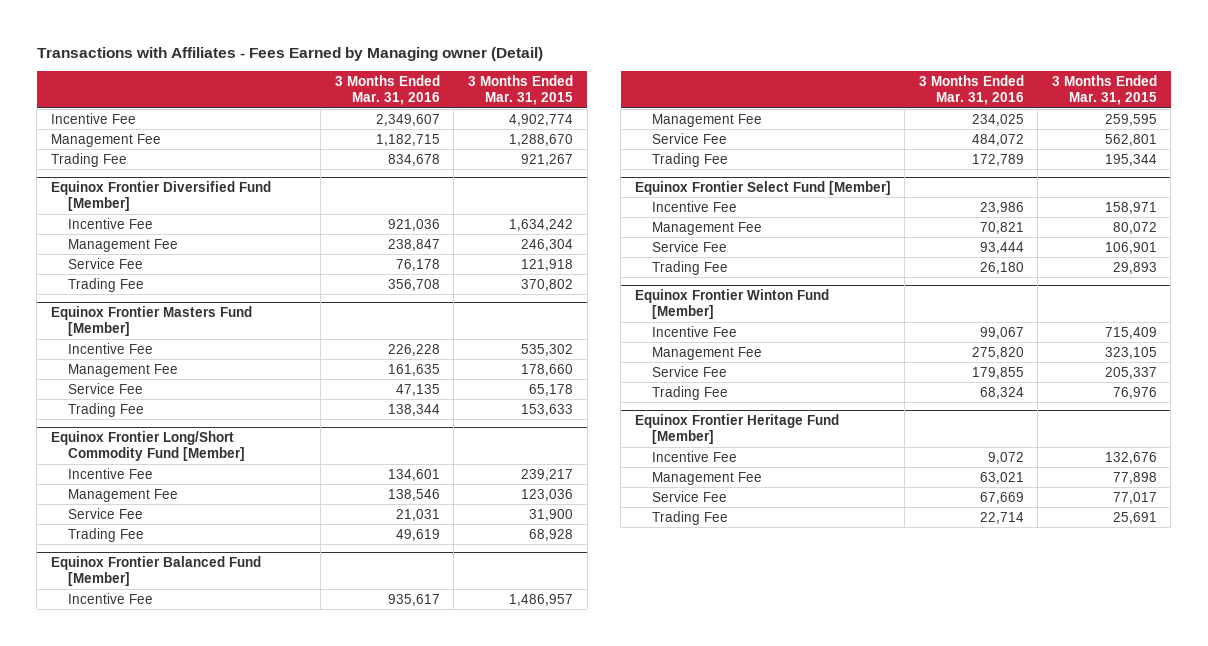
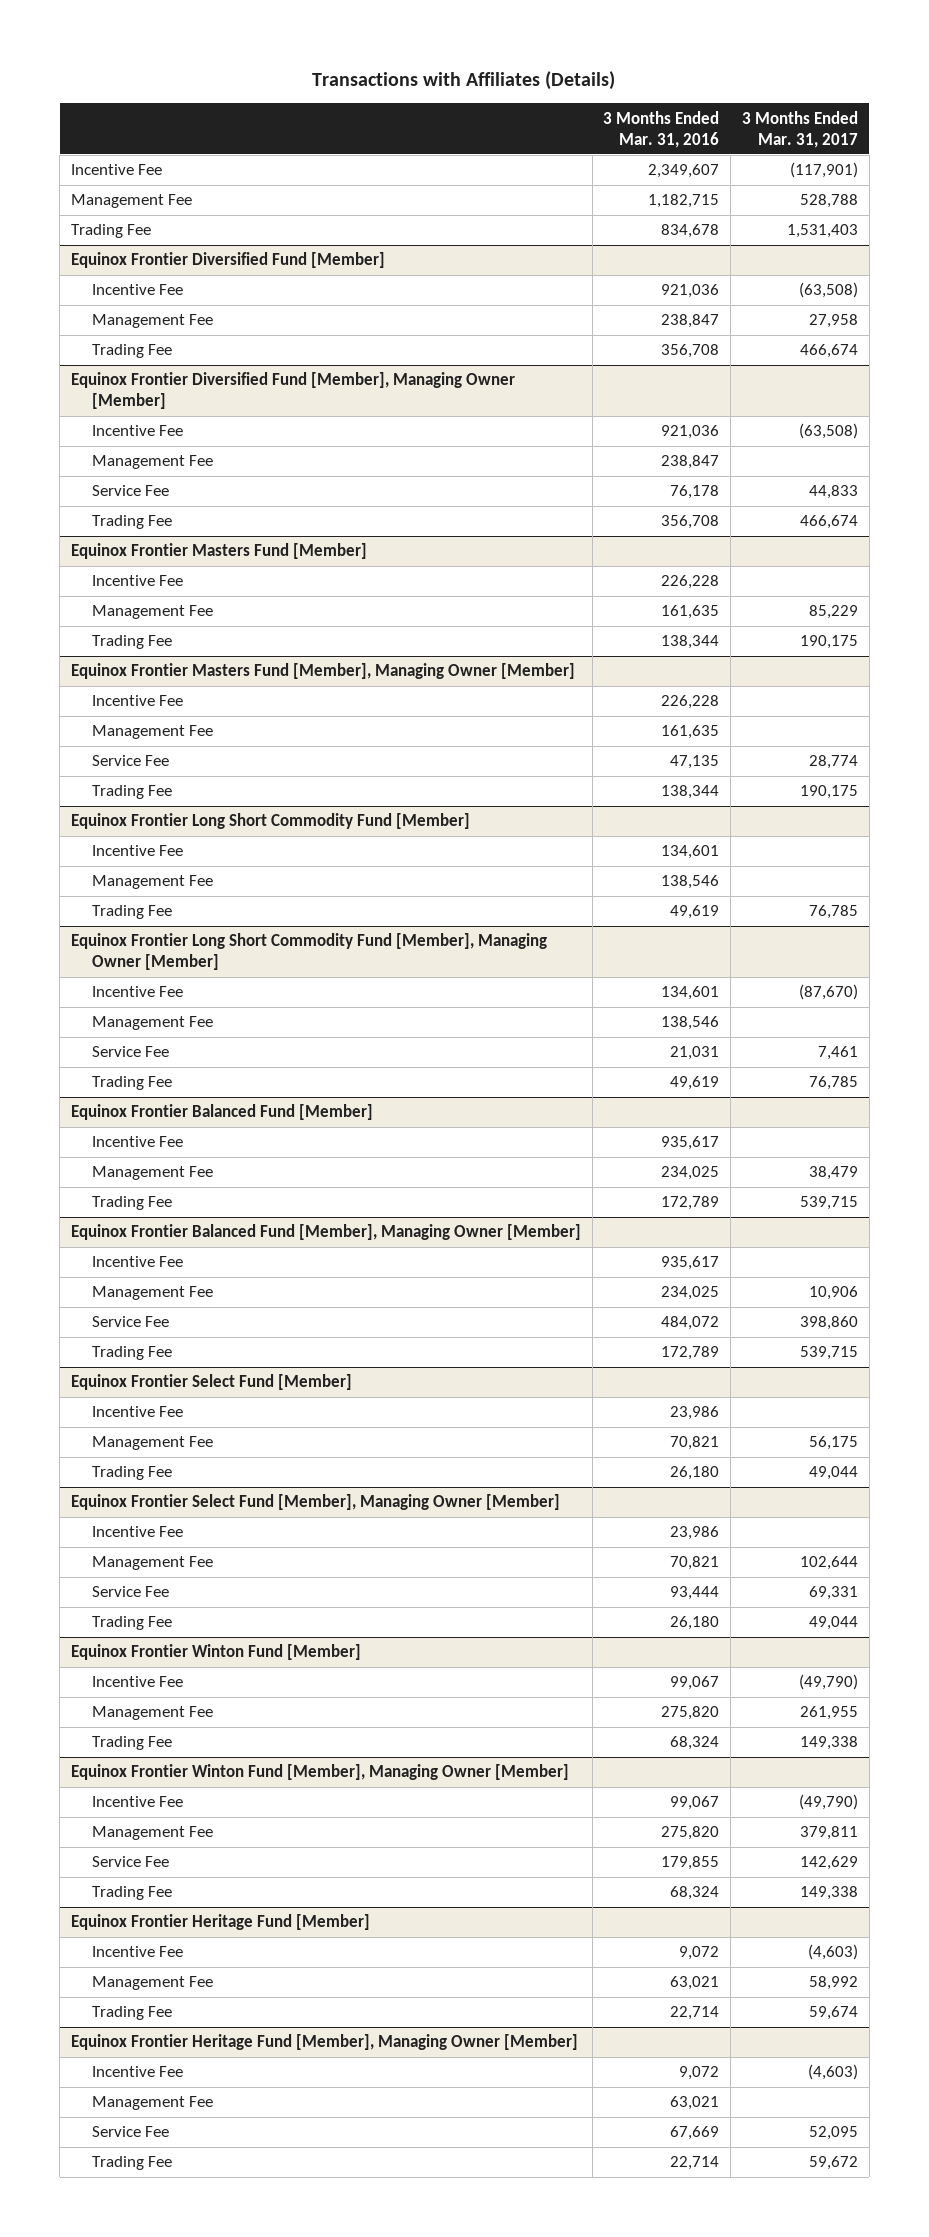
[36,46,543,61] Transactions with Affiliates - Fees Earned by Managing owner (Detail) -> [312,71,616,91] Transactions with Affiliates (Details)
[467,74,573,106] 3 Months Ended Mar. 31, 2015 -> none
none -> [741,110,858,148] 3 Months Ended Mar. 31, 2017
none -> [92,344,173,359] Trading Fee
none -> [70,372,515,410] Equinox Frontier Diversified Fund [Member], Managing Owner [Member]
none -> [92,425,184,437] Incentive Fee
none -> [92,455,214,470] Management Fee
none -> [92,635,173,650] Trading Fee
none -> [70,663,575,680] Equinox Frontier Masters Fund [Member], Managing Owner [Member]
none -> [92,695,184,707] Incentive Fee
none -> [92,725,214,740] Management Fee
[50,430,245,462] Equinox Frontier Long/Short Commodity Fund [Member] -> [70,813,470,830] Equinox Frontier Long Short Commodity Fund [Member]
none -> [92,905,173,920] Trading Fee
none -> [70,933,547,971] Equinox Frontier Long Short Commodity Fund [Member], Managing Owner [Member]
none -> [92,986,184,998] Incentive Fee
none -> [92,1016,214,1031] Management Fee
none -> [92,1196,173,1211] Trading Fee
none -> [70,1224,581,1241] Equinox Frontier Balanced Fund [Member], Managing Owner [Member]
none -> [92,1256,184,1268] Incentive Fee
none -> [92,1286,214,1301] Management Fee
none -> [92,1466,173,1481] Trading Fee
none -> [70,1494,560,1511] Equinox Frontier Select Fund [Member], Managing Owner [Member]
none -> [92,1526,184,1538] Incentive Fee
none -> [92,1556,214,1571] Management Fee
none -> [92,1736,173,1751] Trading Fee
none -> [70,1764,569,1781] Equinox Frontier Winton Fund [Member], Managing Owner [Member]
none -> [92,1796,184,1808] Incentive Fee
none -> [92,1826,214,1841] Management Fee
none -> [92,2006,173,2021] Trading Fee
none -> [70,2034,578,2051] Equinox Frontier Heritage Fund [Member], Managing Owner [Member]
none -> [92,2066,184,2078] Incentive Fee
none -> [92,2096,214,2111] Management Fee

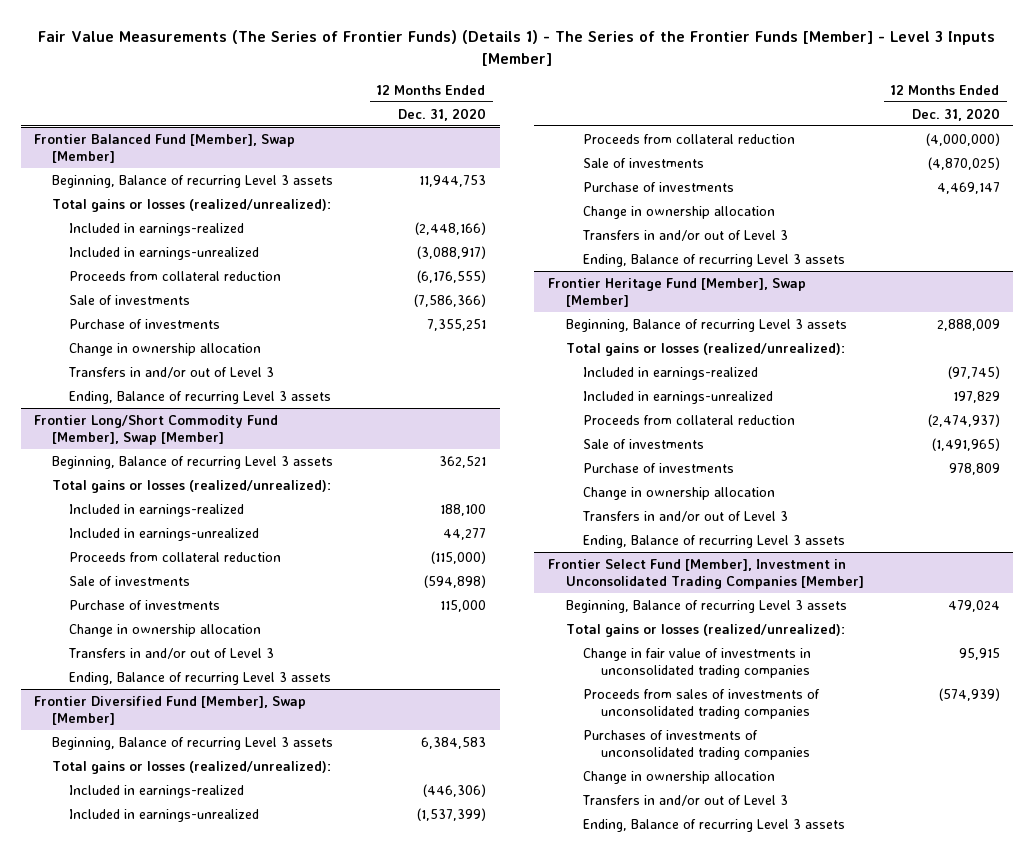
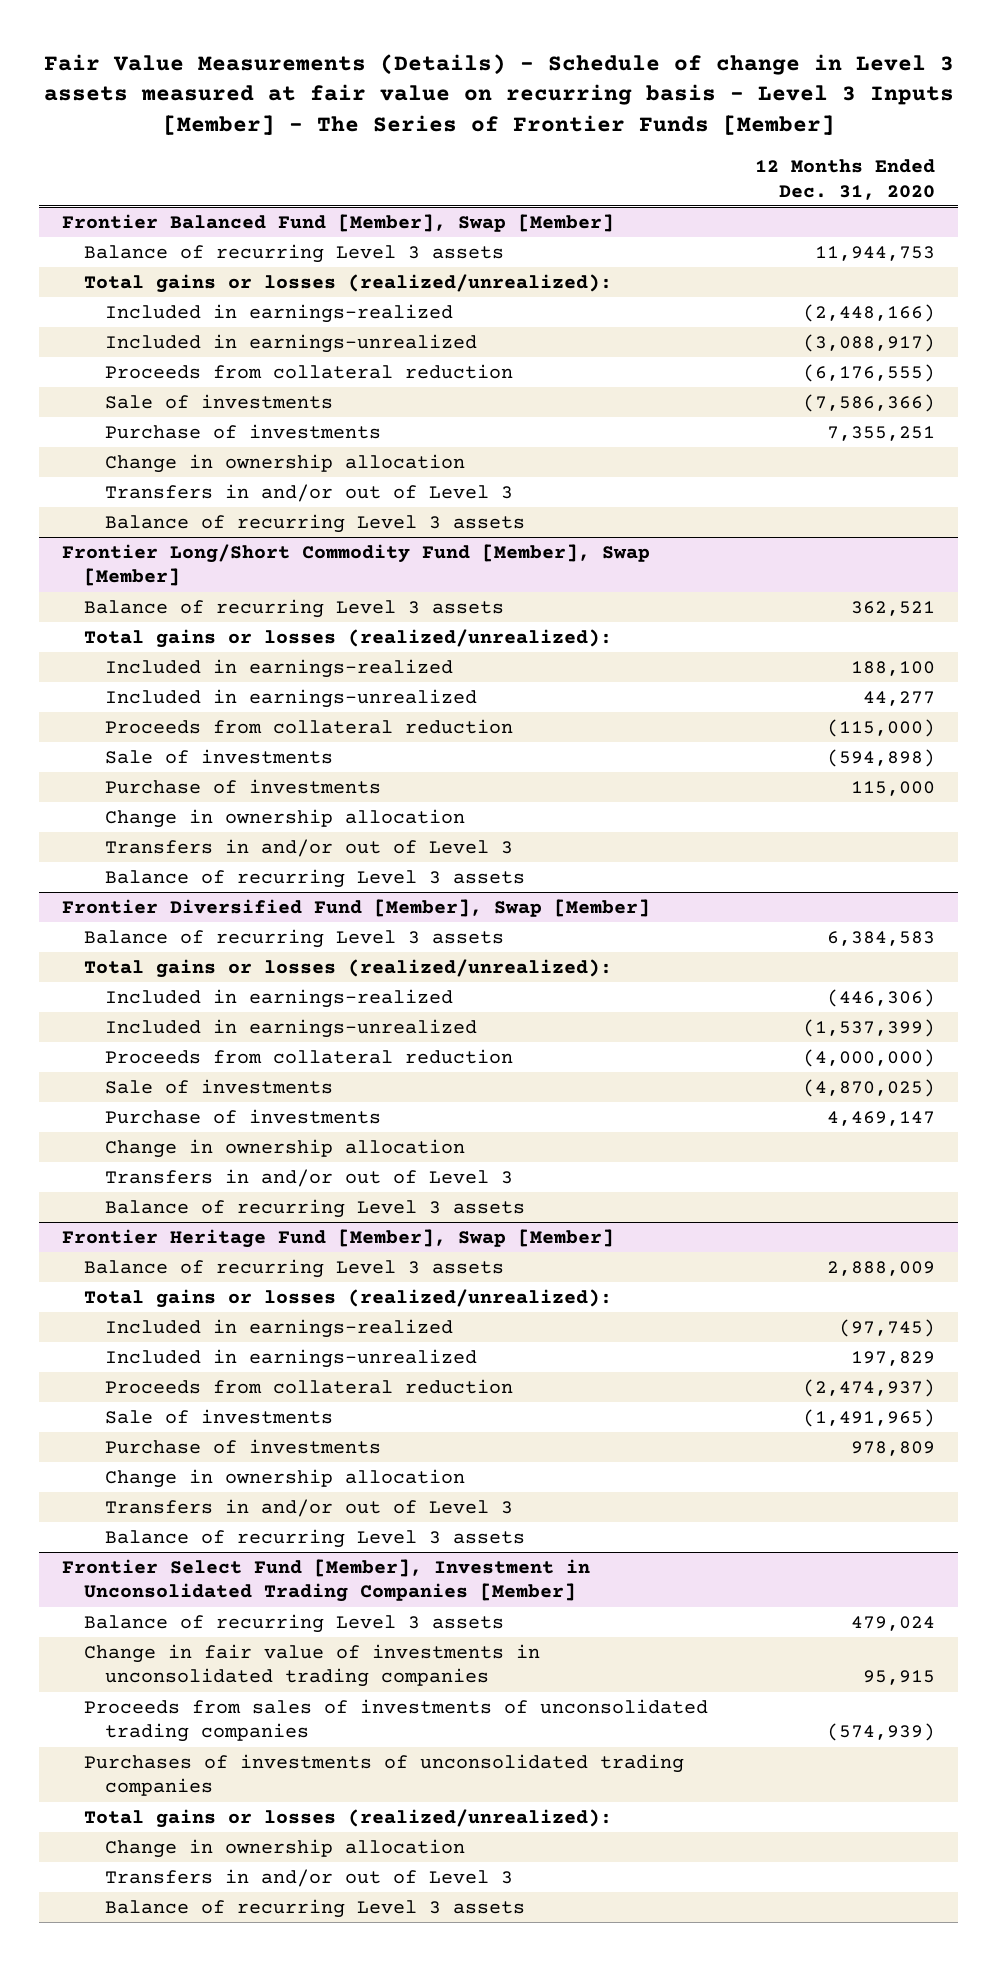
[38,30,996,67] Fair Value Measurements (The Series of Frontier Funds) (Details 1) - The Series of the Frontier Funds [Member] - Level 3 Inputs [Member] -> [43,53,954,136] Fair Value Measurements (Details) - Schedule of change in Level 3 assets measured at fair value on recurring basis - Level 3 Inputs [Member] - The Series of Frontier Funds [Member]
[51,174,333,188] Beginning, Balance of recurring Level 3 assets -> [83,243,504,263] Balance of recurring Level 3 assets
[69,390,332,404] Ending, Balance of recurring Level 3 assets -> [104,513,525,533] Balance of recurring Level 3 assets
[51,455,333,469] Beginning, Balance of recurring Level 3 assets -> [83,598,504,618] Balance of recurring Level 3 assets
[69,671,332,685] Ending, Balance of recurring Level 3 assets -> [104,868,525,888] Balance of recurring Level 3 assets
[51,736,333,750] Beginning, Balance of recurring Level 3 assets -> [83,928,504,948] Balance of recurring Level 3 assets
[583,253,846,267] Ending, Balance of recurring Level 3 assets -> [104,1198,525,1218] Balance of recurring Level 3 assets
[565,318,847,332] Beginning, Balance of recurring Level 3 assets -> [83,1258,504,1278] Balance of recurring Level 3 assets
[583,534,846,548] Ending, Balance of recurring Level 3 assets -> [104,1528,525,1548] Balance of recurring Level 3 assets
[565,599,847,613] Beginning, Balance of recurring Level 3 assets -> [83,1613,504,1633] Balance of recurring Level 3 assets
[565,623,845,637] Total gains or losses (realized/unrealized): -> [83,1808,612,1828] Total gains or losses (realized/unrealized):
[583,818,846,832] Ending, Balance of recurring Level 3 assets -> [104,1898,525,1918] Balance of recurring Level 3 assets

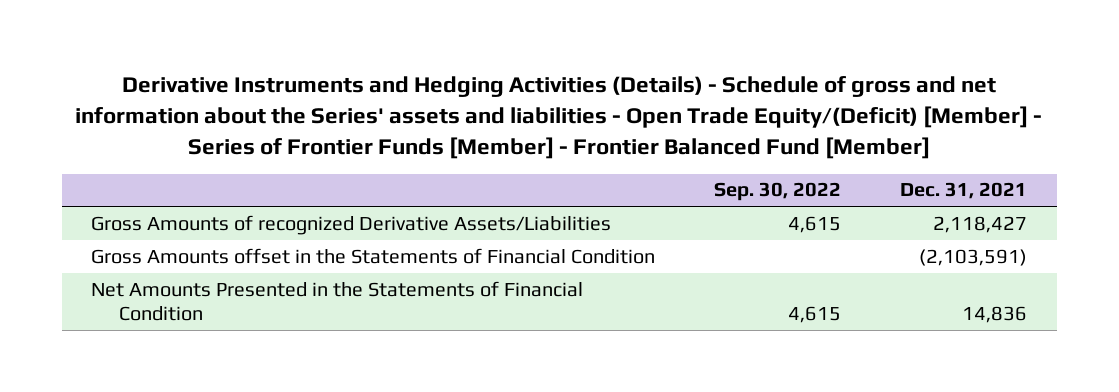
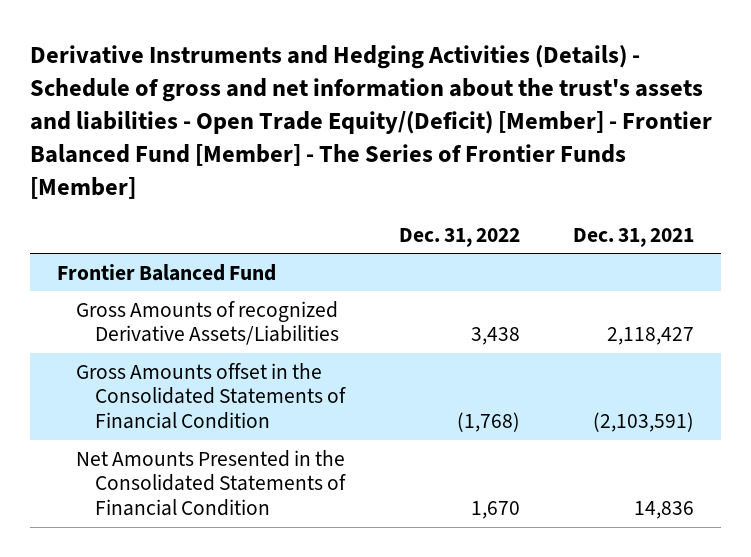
[75,76,1043,159] Derivative Instruments and Hedging Activities (Details) - Schedule of gross and net information about the Series' assets and liabilities - Open Trade Equity/(Deficit) [Member] - Series of Frontier Funds [Member] - Frontier Balanced Fund [Member] -> [29,44,712,199] Derivative Instruments and Hedging Activities (Details) - Schedule of gross and net information about the trust's assets and liabilities - Open Trade Equity/(Deficit) [Member] - Frontier Balanced Fund [Member] - The Series of Frontier Funds [Member]
[714,182,842,202] Sep. 30, 2022 -> none
none -> [398,227,520,247] Dec. 31, 2022
none -> [56,263,276,281] Frontier Balanced Fund
[91,247,656,264] Gross Amounts offset in the Statements of Financial Condition -> [75,362,346,430] Gross Amounts offset in the Consolidated Statements of Financial Condition
[91,280,584,321] Net Amounts Presented in the Statements of Financial Condition -> [75,449,346,517] Net Amounts Presented in the Consolidated Statements of Financial Condition

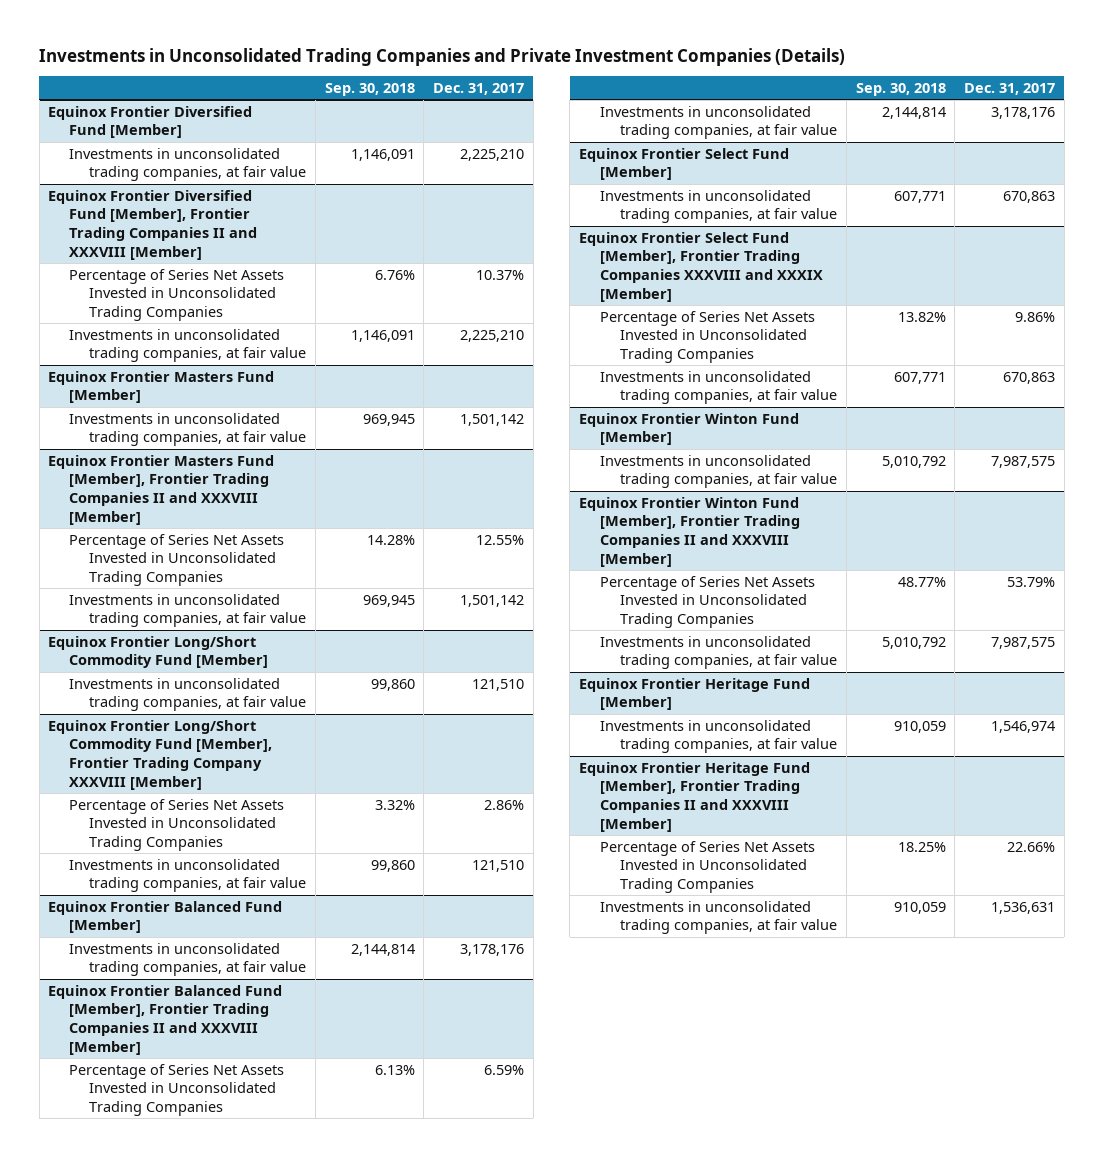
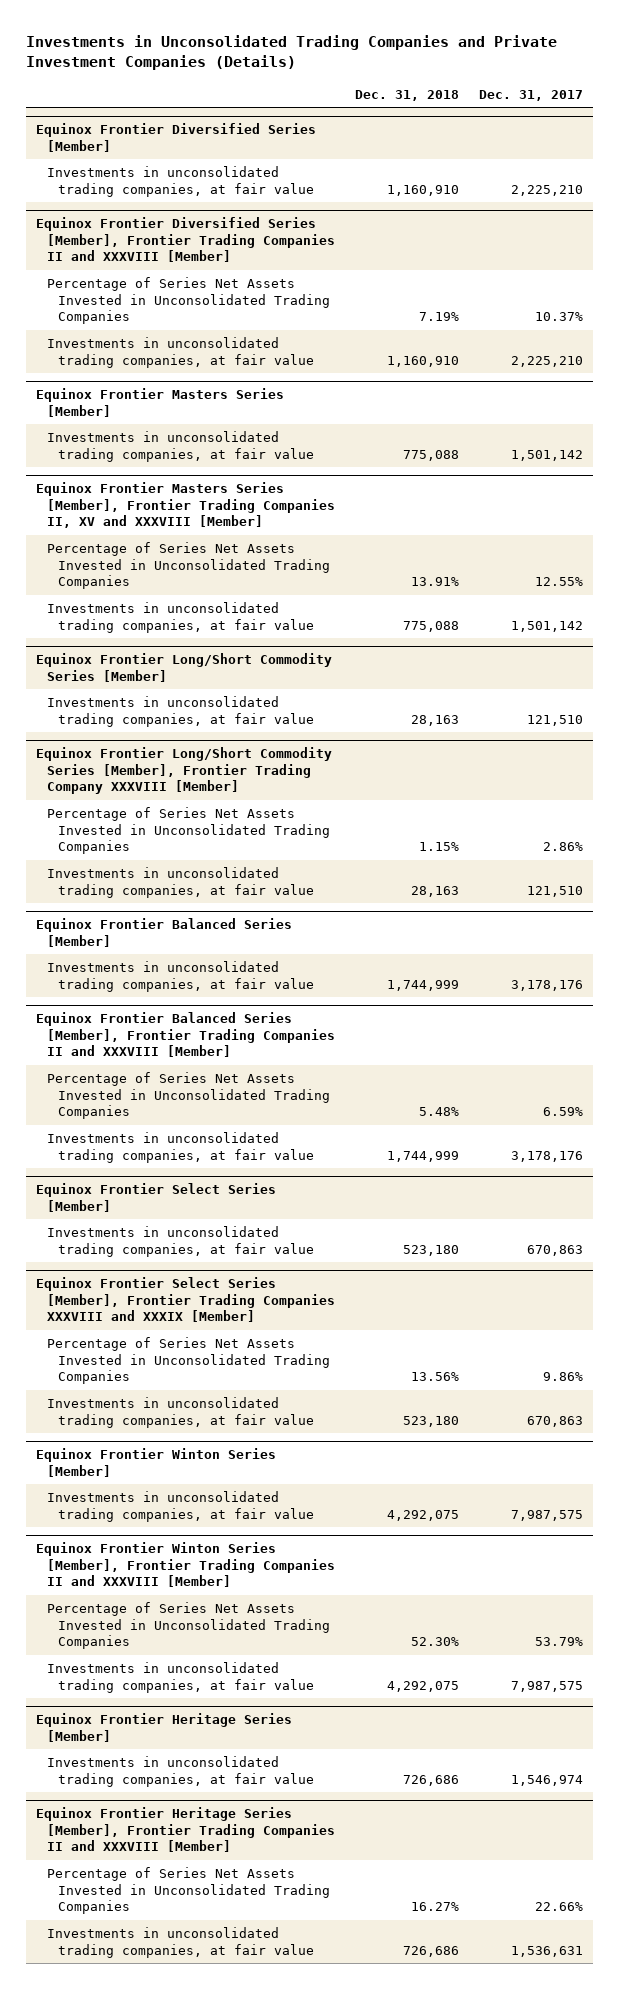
[324,83,415,97] Sep. 30, 2018 -> none
none -> [355,89,460,101] Dec. 31, 2018
[48,105,253,139] Equinox Frontier Diversified Fund [Member] -> [36,123,317,152] Equinox Frontier Diversified Series [Member]
[48,189,257,260] Equinox Frontier Diversified Fund [Member], Frontier Trading Companies II and XXXVIII [Member] -> [36,217,336,263] Equinox Frontier Diversified Series [Member], Frontier Trading Companies II and XXXVIII [Member]
[48,370,275,404] Equinox Frontier Masters Fund [Member] -> [36,388,285,417] Equinox Frontier Masters Series [Member]
[48,454,275,525] Equinox Frontier Masters Fund [Member], Frontier Trading Companies II and XXXVIII [Member] -> [36,482,336,529] Equinox Frontier Masters Series [Member], Frontier Trading Companies II, XV and XXXVIII [Member]
[48,635,268,669] Equinox Frontier Long/Short Commodity Fund [Member] -> [36,653,333,682] Equinox Frontier Long/Short Commodity Series [Member]
[48,719,272,790] Equinox Frontier Long/Short Commodity Fund [Member], Frontier Trading Company XXXVIII [Member] -> [36,747,333,795] Equinox Frontier Long/Short Commodity Series [Member], Frontier Trading Company XXXVIII [Member]
[48,900,283,934] Equinox Frontier Balanced Fund [Member] -> [36,918,293,947] Equinox Frontier Balanced Series [Member]
[48,984,283,1055] Equinox Frontier Balanced Fund [Member], Frontier Trading Companies II and XXXVIII [Member] -> [36,1012,336,1058] Equinox Frontier Balanced Series [Member], Frontier Trading Companies II and XXXVIII [Member]
[579,147,790,181] Equinox Frontier Select Fund [Member] -> [36,1183,277,1212] Equinox Frontier Select Series [Member]
[579,231,823,302] Equinox Frontier Select Fund [Member], Frontier Trading Companies XXXVIII and XXXIX [Member] -> [36,1277,336,1323] Equinox Frontier Select Series [Member], Frontier Trading Companies XXXVIII and XXXIX [Member]
[579,412,800,446] Equinox Frontier Winton Fund [Member] -> [36,1448,277,1477] Equinox Frontier Winton Series [Member]
[579,496,800,567] Equinox Frontier Winton Fund [Member], Frontier Trading Companies II and XXXVIII [Member] -> [36,1542,336,1588] Equinox Frontier Winton Series [Member], Frontier Trading Companies II and XXXVIII [Member]
[579,677,811,711] Equinox Frontier Heritage Fund [Member] -> [36,1713,293,1742] Equinox Frontier Heritage Series [Member]
[579,761,811,832] Equinox Frontier Heritage Fund [Member], Frontier Trading Companies II and XXXVIII [Member] -> [36,1807,336,1853] Equinox Frontier Heritage Series [Member], Frontier Trading Companies II and XXXVIII [Member]

